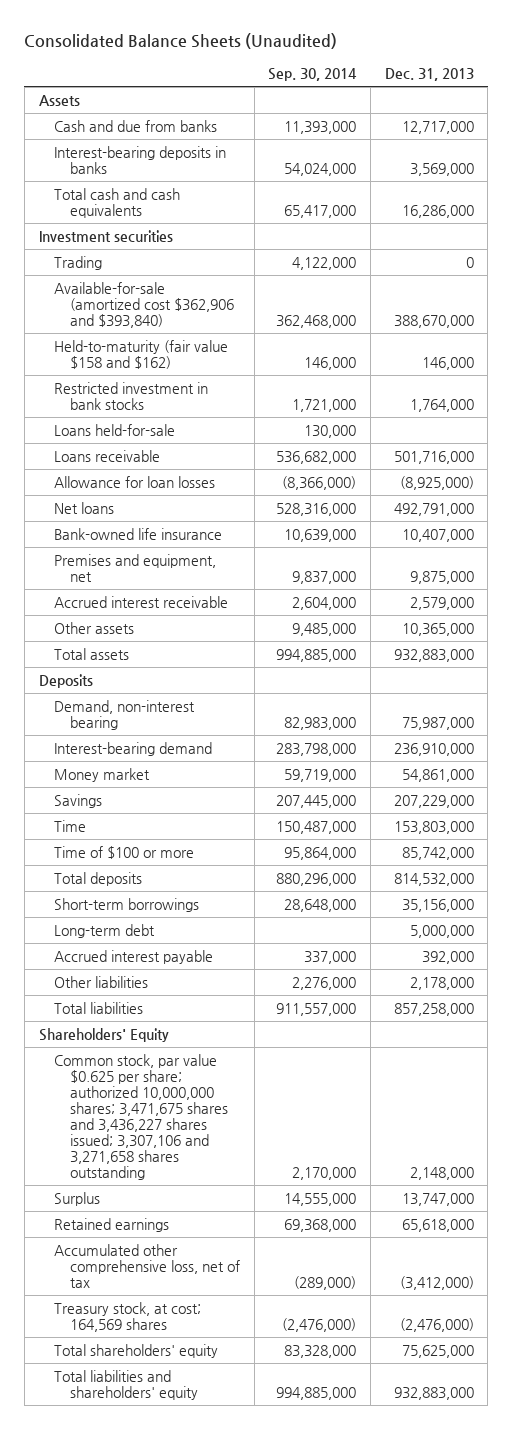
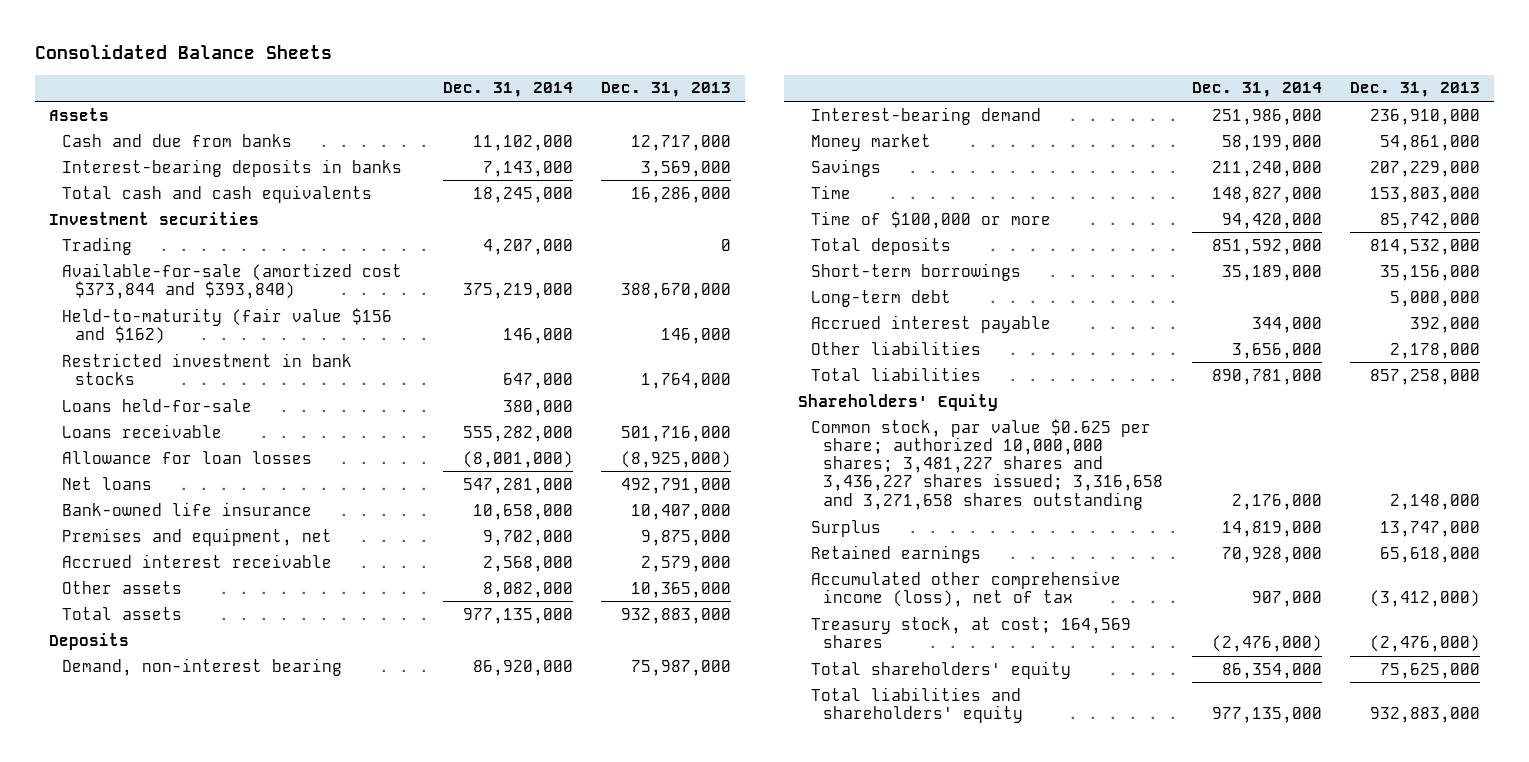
[24,32,338,49] Consolidated Balance Sheets (Unaudited) -> [35,44,333,60] Consolidated Balance Sheets
[268,67,358,81] Sep. 30, 2014 -> none
none -> [442,82,573,98] Dec. 31, 2014
[54,282,235,329] Available-for-sale (amortized cost $362,906 and $393,840) -> [62,262,403,299] Available-for-sale (amortized cost $373,844 and $393,840)
[54,340,229,370] Held-to-maturity (fair value $158 and $162) -> [62,307,393,344] Held-to-maturity (fair value $156 and $162)
[54,846,195,860] Time of $100 or more -> [810,210,1051,229] Time of $100,000 or more
[54,1054,229,1181] Common stock, par value $0.625 per share; authorized 10,000,000 shares; 3,471,675 shares and 3,436,227 shares issued; 3,307,106 and 3,271,658 shares outstanding -> [810,418,1164,510] Common stock, par value $0.625 per share; authorized 10,000,000 shares; 3,481,227 shares and 3,436,227 shares issued; 3,316,658 and 3,271,658 shares outstanding
[54,1244,241,1289] Accumulated other comprehensive loss, net of tax -> [810,570,1121,607] Accumulated other comprehensive income (loss), net of tax

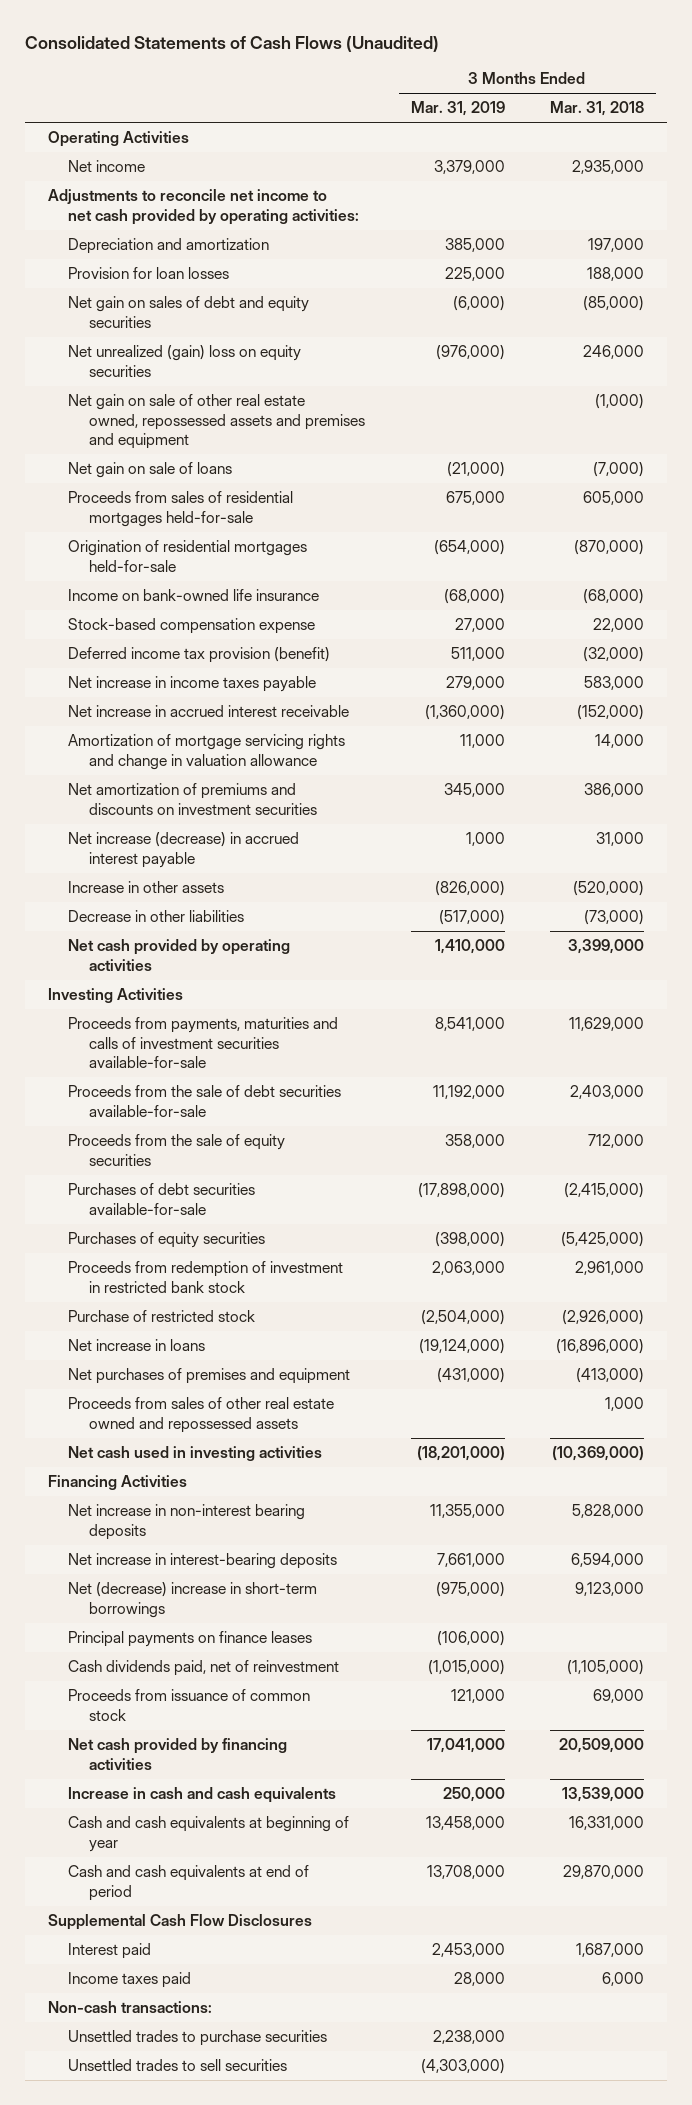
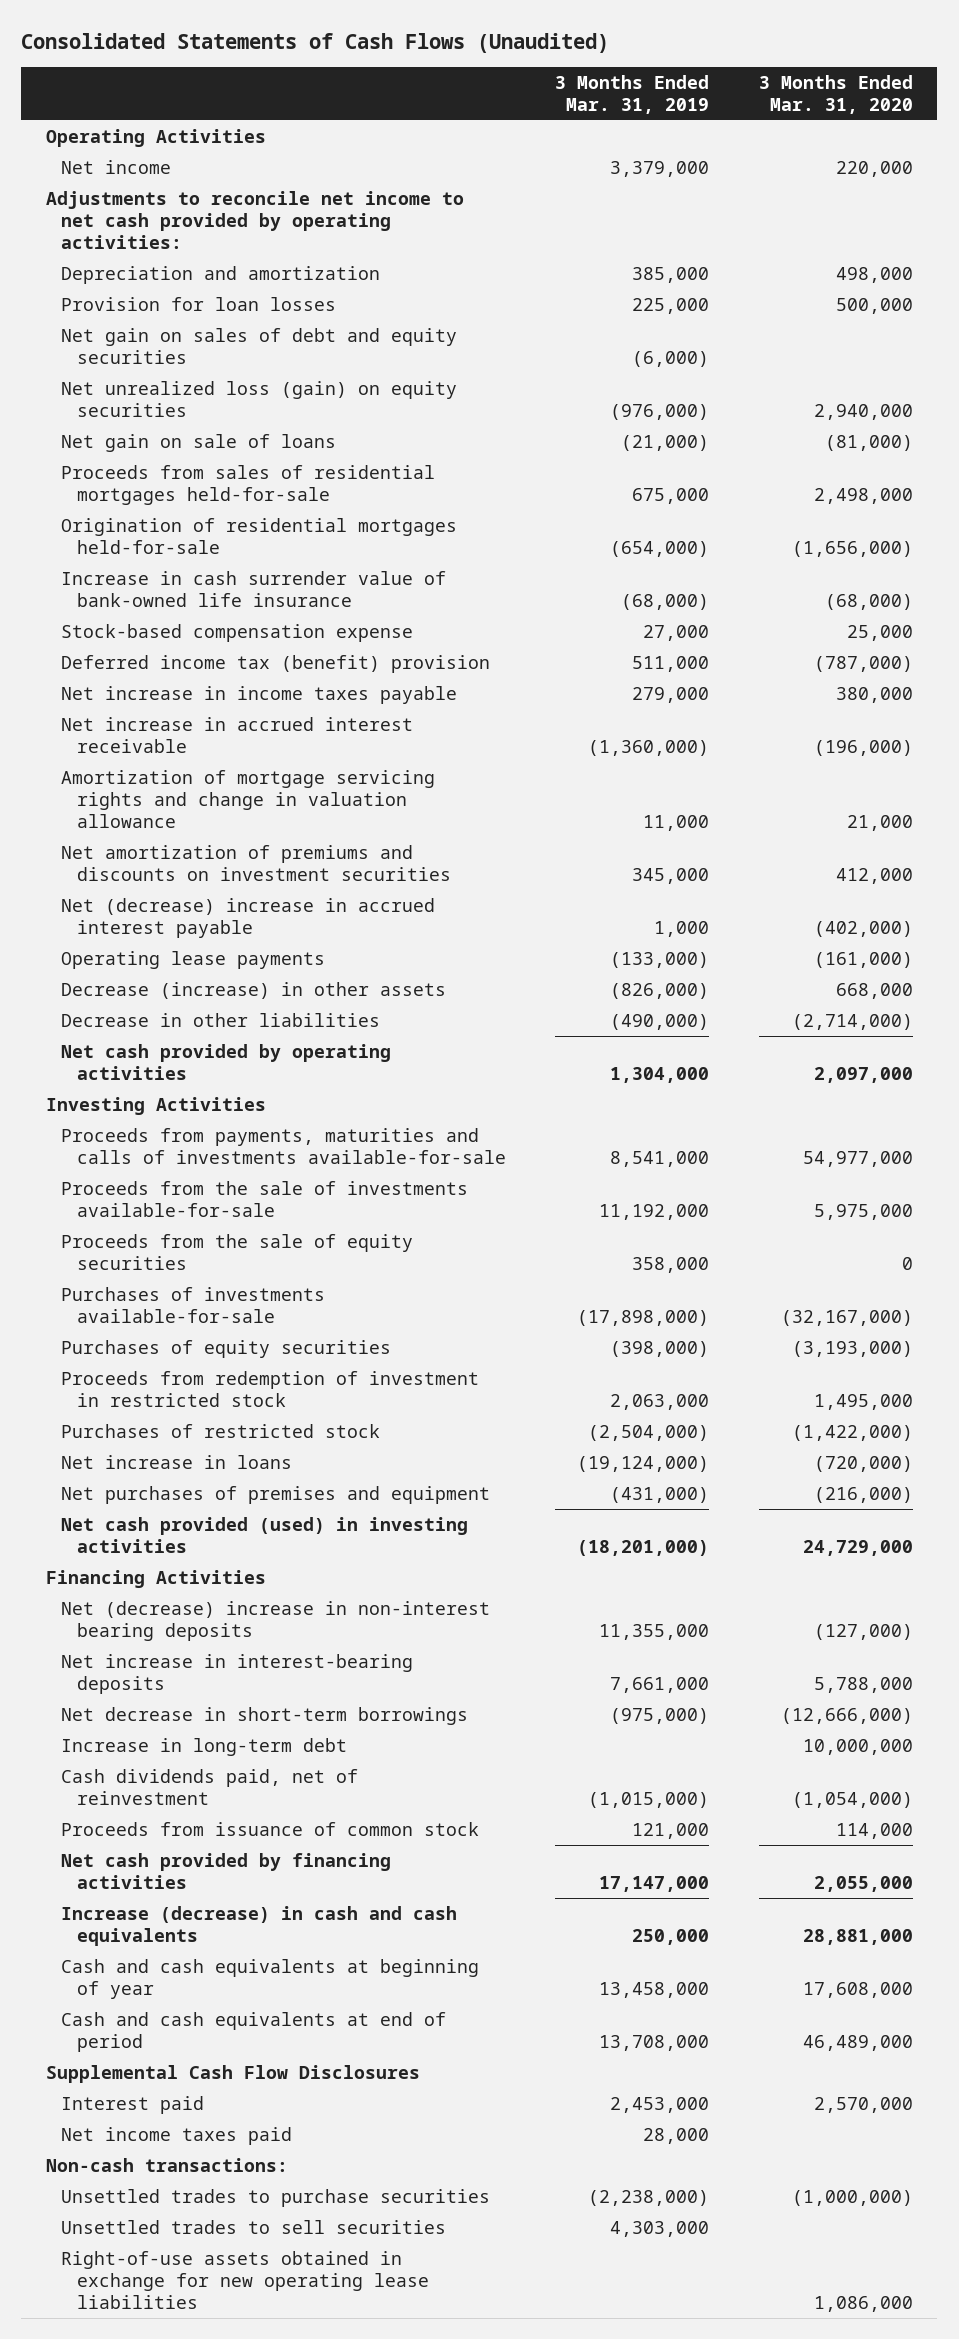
[550,101,645,117] Mar. 31, 2018 -> none
none -> [758,74,913,114] 3 Months Ended Mar. 31, 2020
[68,394,365,450] Net gain on sale of other real estate owned, repossessed assets and premises and equipment -> none
[68,345,302,377] Net unrealized (gain) loss on equity securities -> [61,380,458,417] Net unrealized loss (gain) on equity securities
[68,589,320,602] Income on bank-owned life insurance -> [61,570,447,607] Increase in cash surrender value of bank-owned life insurance
[68,647,331,664] Deferred income tax provision (benefit) -> [61,654,491,673] Deferred income tax (benefit) provision
[68,832,300,868] Net increase (decrease) in accrued interest payable -> [61,897,436,938] Net (decrease) increase in accrued interest payable
none -> [61,950,326,969] Operating lease payments
[68,881,225,894] Increase in other assets -> [61,981,447,999] Decrease (increase) in other assets
[438,910,505,926] (517,000) -> [610,1013,710,1030] (490,000)
[434,939,505,955] 1,410,000 -> [610,1066,710,1083] 1,304,000
[68,1017,339,1069] Proceeds from payments, maturities and calls of investment securities available-for-sale -> [61,1127,506,1164] Proceeds from payments, maturities and calls of investments available-for-sale
[68,1085,342,1117] Proceeds from the sale of debt securities available-for-sale -> [61,1180,469,1217] Proceeds from the sale of investments available-for-sale
[68,1183,256,1215] Purchases of debt securities available-for-sale -> [61,1286,326,1323] Purchases of investments available-for-sale
[68,1261,344,1293] Proceeds from redemption of investment in restricted bank stock -> [61,1370,480,1407] Proceeds from redemption of investment in restricted stock
[68,1310,256,1323] Purchase of restricted stock -> [61,1423,381,1438] Purchases of restricted stock
[68,1397,335,1433] Proceeds from sales of other real estate owned and repossessed assets -> none
[68,1446,323,1462] Net cash used in investing activities -> [61,1516,469,1553] Net cash provided (used) in investing activities
[68,1504,306,1540] Net increase in non-interest bearing deposits -> [61,1600,491,1641] Net (decrease) increase in non-interest bearing deposits
[68,1631,313,1648] Principal payments on finance leases -> none
[68,1582,318,1618] Net (decrease) increase in short-term borrowings -> [61,1706,469,1725] Net decrease in short-term borrowings
none -> [61,1737,348,1756] Increase in long-term debt
[426,1738,505,1754] 17,041,000 -> [599,1875,710,1892] 17,147,000
[68,1787,337,1804] Increase in cash and cash equivalents -> [61,1905,458,1946] Increase (decrease) in cash and cash equivalents
[68,1972,192,1989] Income taxes paid -> [61,2126,293,2145] Net income taxes paid
[432,2030,505,2045] 2,238,000 -> [588,2189,710,2206] (2,238,000)
[420,2059,505,2075] (4,303,000) -> [610,2220,710,2237] 4,303,000
none -> [61,2250,429,2310] Right-of-use assets obtained in exchange for new operating lease liabilities

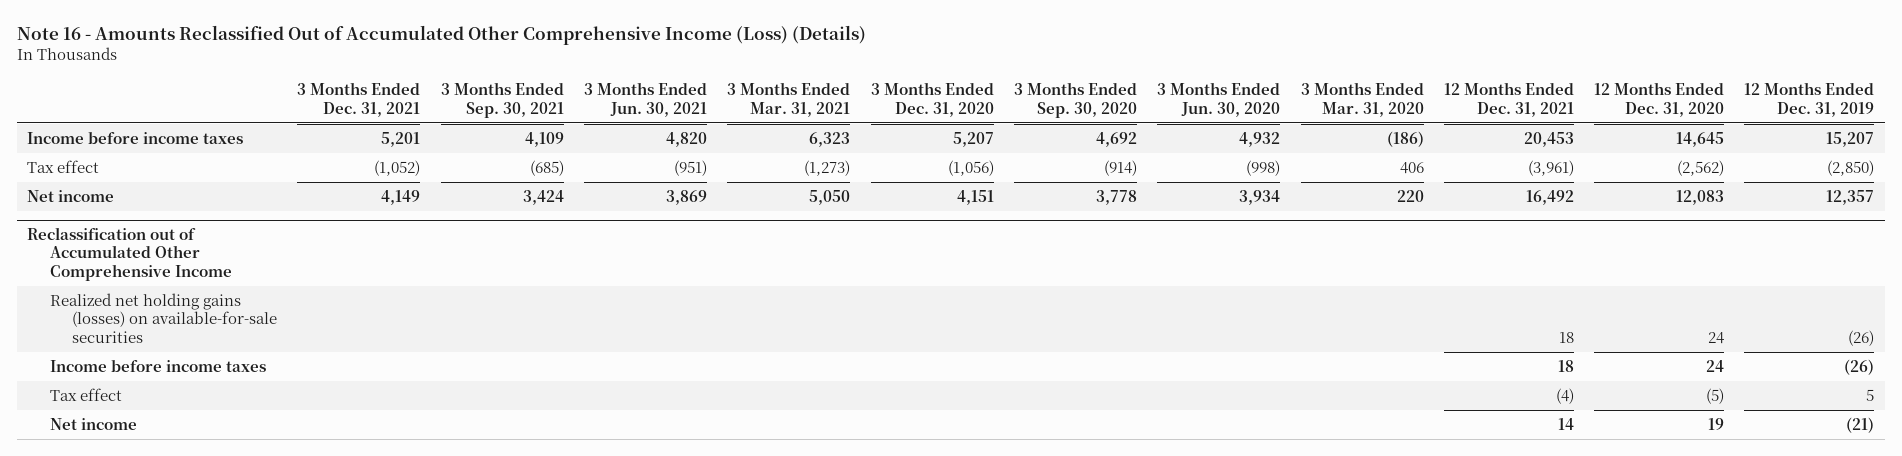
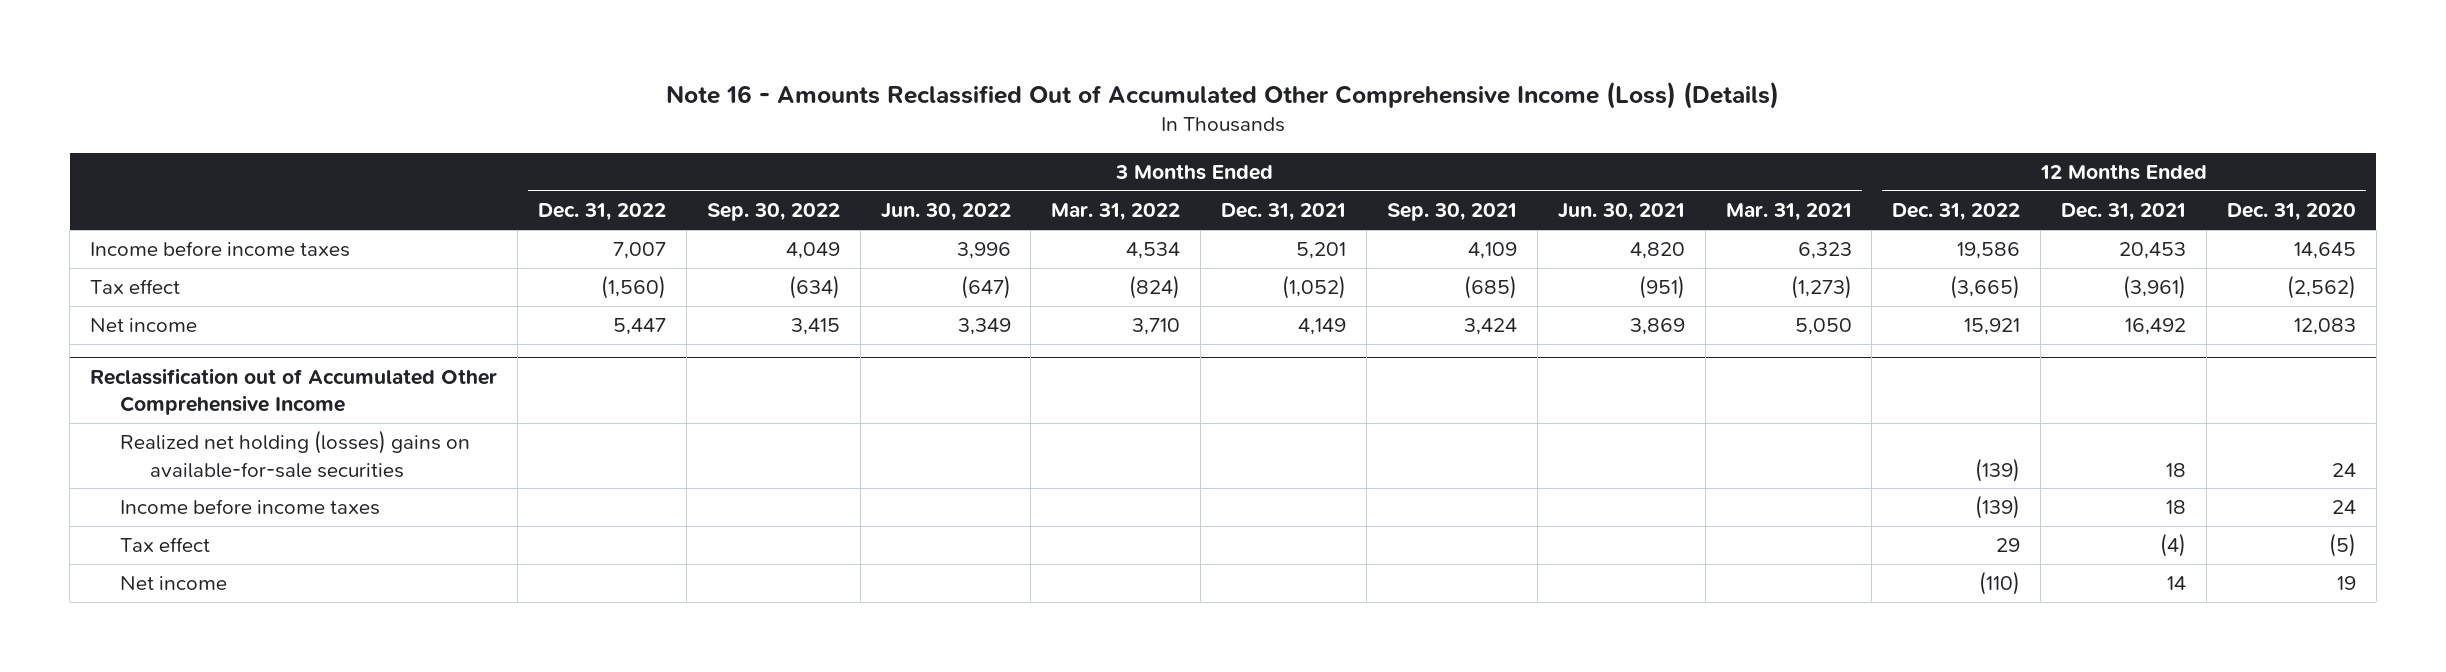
[870,82,994,117] 3 Months Ended Dec. 31, 2020 -> none
[1013,82,1137,118] 3 Months Ended Sep. 30, 2020 -> none
[1157,82,1281,117] 3 Months Ended Jun. 30, 2020 -> none
[1300,82,1424,117] 3 Months Ended Mar. 31, 2020 -> none
[1744,82,1875,117] 12 Months Ended Dec. 31, 2019 -> none
none -> [537,203,666,222] Dec. 31, 2022
none -> [706,203,840,222] Sep. 30, 2022
none -> [880,203,1011,222] Jun. 30, 2022
none -> [1051,203,1181,222] Mar. 31, 2022
none -> [1892,203,2021,222] Dec. 31, 2022
[49,293,278,343] Realized net holding gains (losses) on available-for-sale securities -> [119,430,470,478] Realized net holding (losses) gains on available-for-sale securities

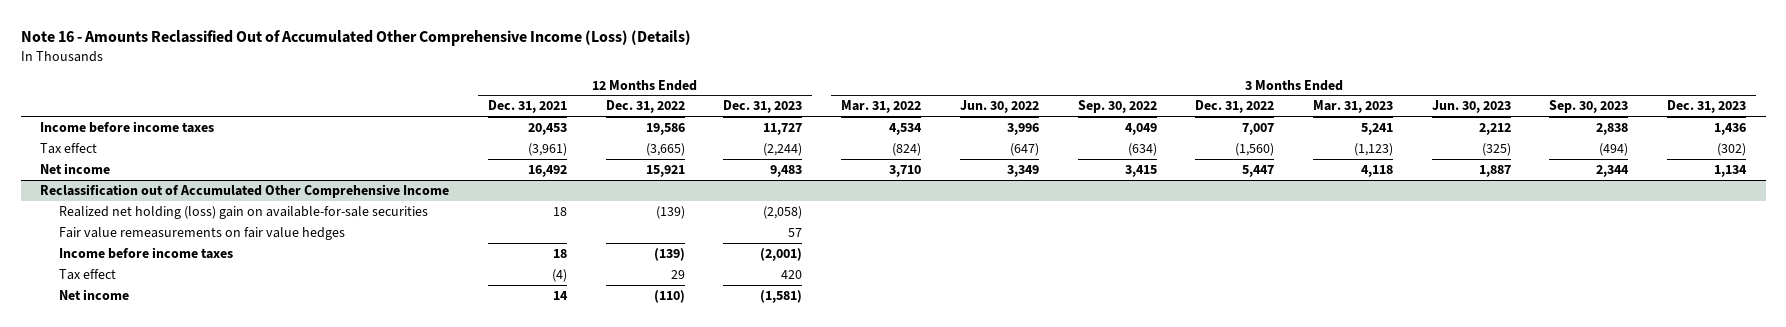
[1221,203,1347,222] Dec. 31, 2021 -> none
[1386,203,1517,222] Sep. 30, 2021 -> none
[1557,203,1685,222] Jun. 30, 2021 -> none
[1725,203,1852,222] Mar. 31, 2021 -> none
[2226,203,2356,222] Dec. 31, 2020 -> none
none -> [723,100,803,114] Dec. 31, 2023
none -> [1313,100,1394,114] Mar. 31, 2023
none -> [1431,100,1511,114] Jun. 30, 2023
none -> [1549,100,1629,114] Sep. 30, 2023
none -> [1667,100,1747,114] Dec. 31, 2023
[119,430,470,478] Realized net holding (losses) gains on available-for-sale securities -> [58,206,428,220] Realized net holding (loss) gain on available-for-sale securities
none -> [58,227,345,241] Fair value remeasurements on fair value hedges

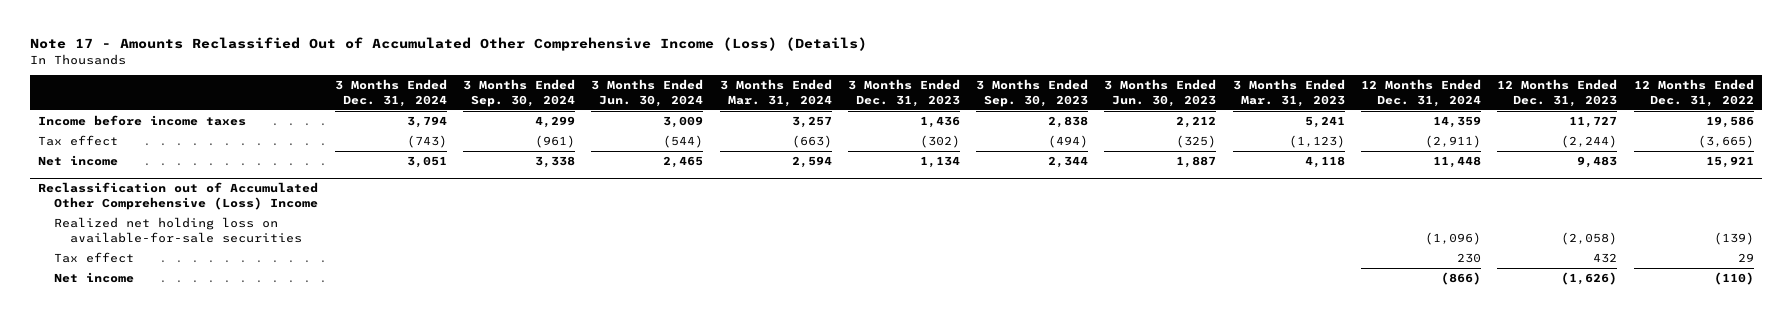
[20,30,691,47] Note 16 - Amounts Reclassified Out of Accumulated Other Comprehensive Income (Loss) (Details) -> [30,37,868,52] Note 17 - Amounts Reclassified Out of Accumulated Other Comprehensive Income (Loss) (Details)
[487,100,567,114] Dec. 31, 2021 -> none
[841,100,922,114] Mar. 31, 2022 -> none
[959,100,1039,114] Jun. 30, 2022 -> none
[1077,100,1157,114] Sep. 30, 2022 -> none
[1195,100,1275,114] Dec. 31, 2022 -> none
none -> [334,79,447,107] 3 Months Ended Dec. 31, 2024
none -> [463,79,576,107] 3 Months Ended Sep. 30, 2024
none -> [591,79,704,107] 3 Months Ended Jun. 30, 2024
none -> [719,79,832,107] 3 Months Ended Mar. 31, 2024
none -> [1360,79,1481,107] 12 Months Ended Dec. 31, 2024
[58,227,345,241] Fair value remeasurements on fair value hedges -> none
[58,247,233,260] Income before income taxes -> none
[40,184,450,199] Reclassification out of Accumulated Other Comprehensive Income -> [38,182,319,210] Reclassification out of Accumulated Other Comprehensive (Loss) Income
[58,206,428,220] Realized net holding (loss) gain on available-for-sale securities -> [54,217,302,243] Realized net holding loss on available-for-sale securities
[781,270,803,280] 420 -> [1593,253,1618,264] 432
[760,290,803,304] (1,581) -> [1561,272,1618,286] (1,626)

